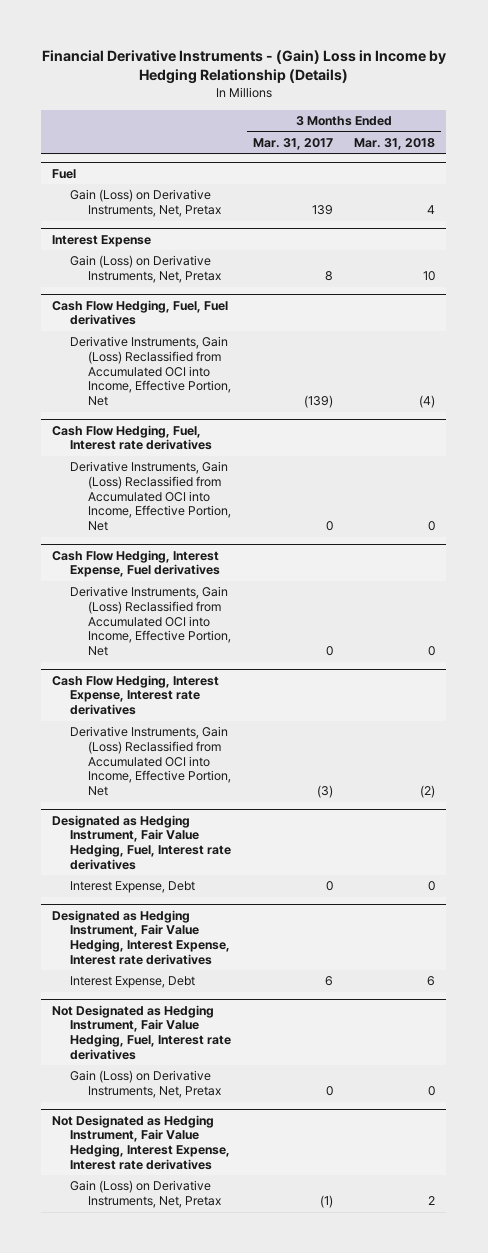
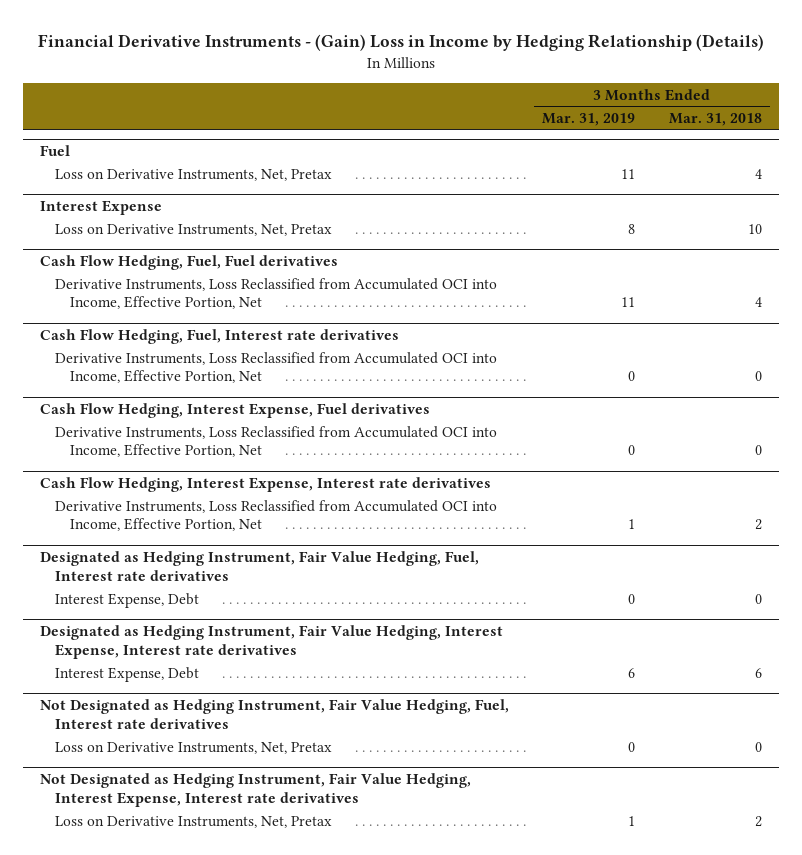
[252,138,333,151] Mar. 31, 2017 -> none
none -> [542,112,636,126] Mar. 31, 2019
[69,189,221,218] Gain (Loss) on Derivative Instruments, Net, Pretax -> [55,168,333,181] Loss on Derivative Instruments, Net, Pretax
[69,255,221,284] Gain (Loss) on Derivative Instruments, Net, Pretax -> [55,223,333,236] Loss on Derivative Instruments, Net, Pretax
[69,336,231,407] Derivative Instruments, Gain (Loss) Reclassified from Accumulated OCI into Income, Effective Portion, Net -> [55,277,498,310] Derivative Instruments, Loss Reclassified from Accumulated OCI into Income, Effective Portion, Net
[419,395,436,409] (4) -> [754,297,762,308] 4
[69,461,231,532] Derivative Instruments, Gain (Loss) Reclassified from Accumulated OCI into Income, Effective Portion, Net -> [55,351,498,384] Derivative Instruments, Loss Reclassified from Accumulated OCI into Income, Effective Portion, Net
[69,586,231,657] Derivative Instruments, Gain (Loss) Reclassified from Accumulated OCI into Income, Effective Portion, Net -> [55,425,498,458] Derivative Instruments, Loss Reclassified from Accumulated OCI into Income, Effective Portion, Net
[69,726,231,797] Derivative Instruments, Gain (Loss) Reclassified from Accumulated OCI into Income, Effective Portion, Net -> [55,499,498,532] Derivative Instruments, Loss Reclassified from Accumulated OCI into Income, Effective Portion, Net
[420,785,436,799] (2) -> [754,519,762,531] 2
[69,1070,221,1099] Gain (Loss) on Derivative Instruments, Net, Pretax -> [55,741,333,754] Loss on Derivative Instruments, Net, Pretax
[69,1180,221,1209] Gain (Loss) on Derivative Instruments, Net, Pretax -> [55,815,333,828] Loss on Derivative Instruments, Net, Pretax

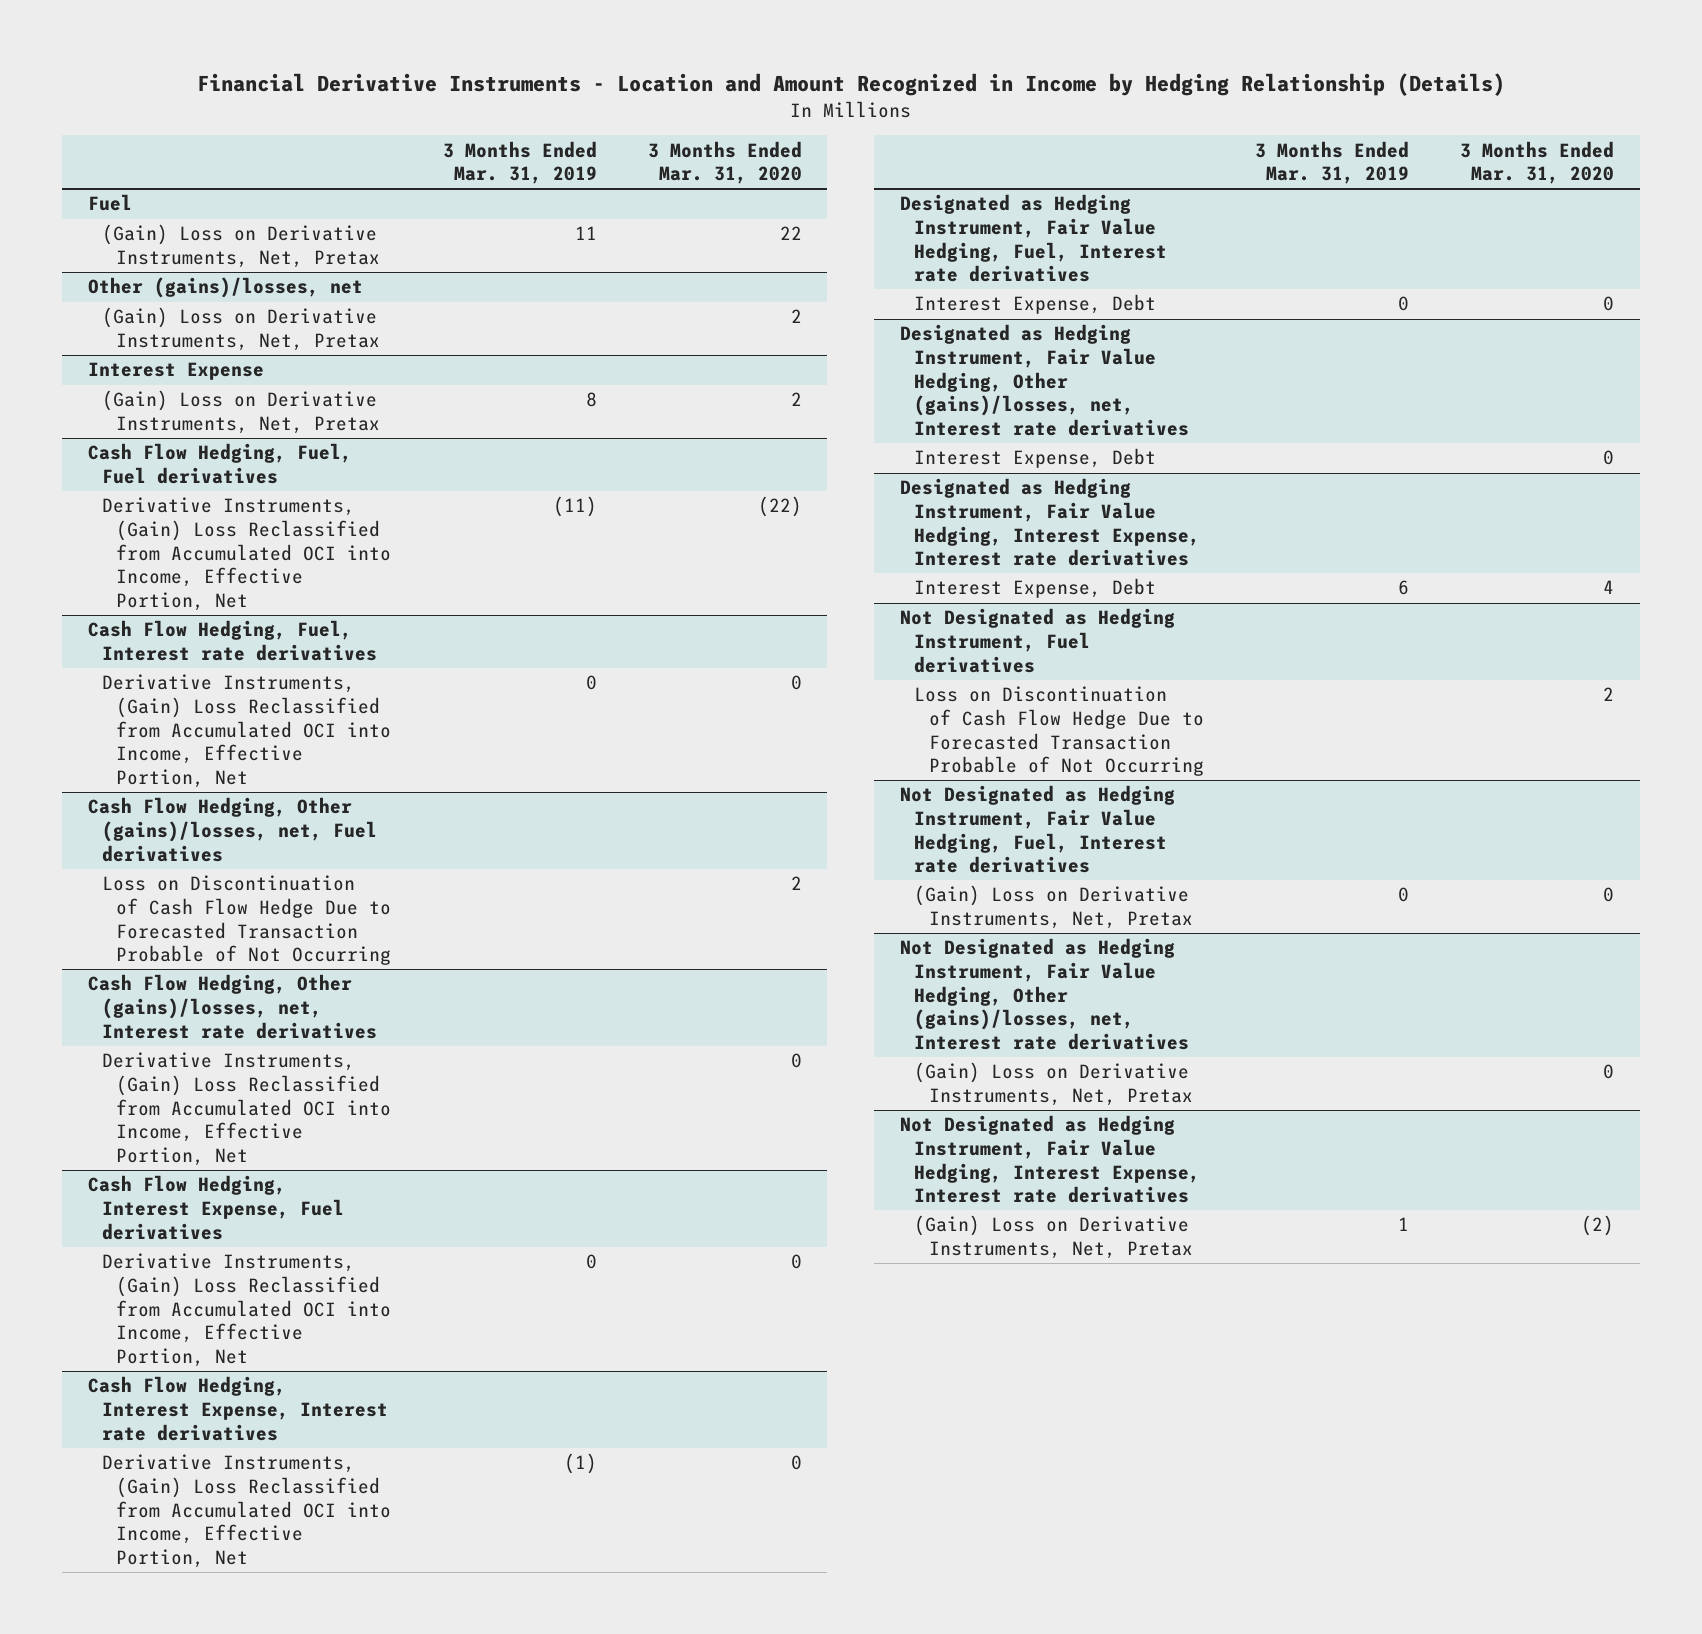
[37,33,764,51] Financial Derivative Instruments - (Gain) Loss in Income by Hedging Relationship (Details) -> [196,73,1505,97] Financial Derivative Instruments - Location and Amount Recognized in Income by Hedging Relationship (Details)
[668,112,762,126] Mar. 31, 2018 -> none
none -> [647,140,802,185] 3 Months Ended Mar. 31, 2020
[55,168,333,181] Loss on Derivative Instruments, Net, Pretax -> [102,224,381,268] (Gain) Loss on Derivative Instruments, Net, Pretax
none -> [87,277,363,299] Other (gains)/losses, net
none -> [102,307,381,351] (Gain) Loss on Derivative Instruments, Net, Pretax
[55,223,333,236] Loss on Derivative Instruments, Net, Pretax -> [102,390,381,434] (Gain) Loss on Derivative Instruments, Net, Pretax
[55,277,498,310] Derivative Instruments, Loss Reclassified from Accumulated OCI into Income, Effective Portion, Net -> [102,497,392,611] Derivative Instruments, (Gain) Loss Reclassified from Accumulated OCI into Income, Effective Portion, Net
[621,297,636,308] 11 -> [552,496,597,518] (11)
[55,351,498,384] Derivative Instruments, Loss Reclassified from Accumulated OCI into Income, Effective Portion, Net -> [102,674,392,788] Derivative Instruments, (Gain) Loss Reclassified from Accumulated OCI into Income, Effective Portion, Net
none -> [87,797,378,862] Cash Flow Hedging, Other (gains)/losses, net, Fuel derivatives
none -> [102,875,392,966] Loss on Discontinuation of Cash Flow Hedge Due to Forecasted Transaction Probable of Not Occurring
none -> [87,974,378,1039] Cash Flow Hedging, Other (gains)/losses, net, Interest rate derivatives
none -> [102,1052,392,1166] Derivative Instruments, (Gain) Loss Reclassified from Accumulated OCI into Income, Effective Portion, Net
[55,425,498,458] Derivative Instruments, Loss Reclassified from Accumulated OCI into Income, Effective Portion, Net -> [102,1253,392,1367] Derivative Instruments, (Gain) Loss Reclassified from Accumulated OCI into Income, Effective Portion, Net
[55,499,498,532] Derivative Instruments, Loss Reclassified from Accumulated OCI into Income, Effective Portion, Net -> [102,1454,392,1568] Derivative Instruments, (Gain) Loss Reclassified from Accumulated OCI into Income, Effective Portion, Net
[628,519,636,530] 1 -> [563,1453,597,1475] (1)
none -> [899,324,1190,436] Designated as Hedging Instrument, Fair Value Hedging, Other (gains)/losses, net, Interest rate derivatives
none -> [914,448,1157,469] Interest Expense, Debt
none -> [899,608,1175,673] Not Designated as Hedging Instrument, Fuel derivatives
none -> [914,686,1204,777] Loss on Discontinuation of Cash Flow Hedge Due to Forecasted Transaction Probable of Not Occurring
[55,741,333,754] Loss on Derivative Instruments, Net, Pretax -> [914,885,1193,929] (Gain) Loss on Derivative Instruments, Net, Pretax
none -> [899,938,1190,1050] Not Designated as Hedging Instrument, Fair Value Hedging, Other (gains)/losses, net, Interest rate derivatives
none -> [914,1062,1193,1106] (Gain) Loss on Derivative Instruments, Net, Pretax
[55,815,333,828] Loss on Derivative Instruments, Net, Pretax -> [914,1215,1193,1259] (Gain) Loss on Derivative Instruments, Net, Pretax

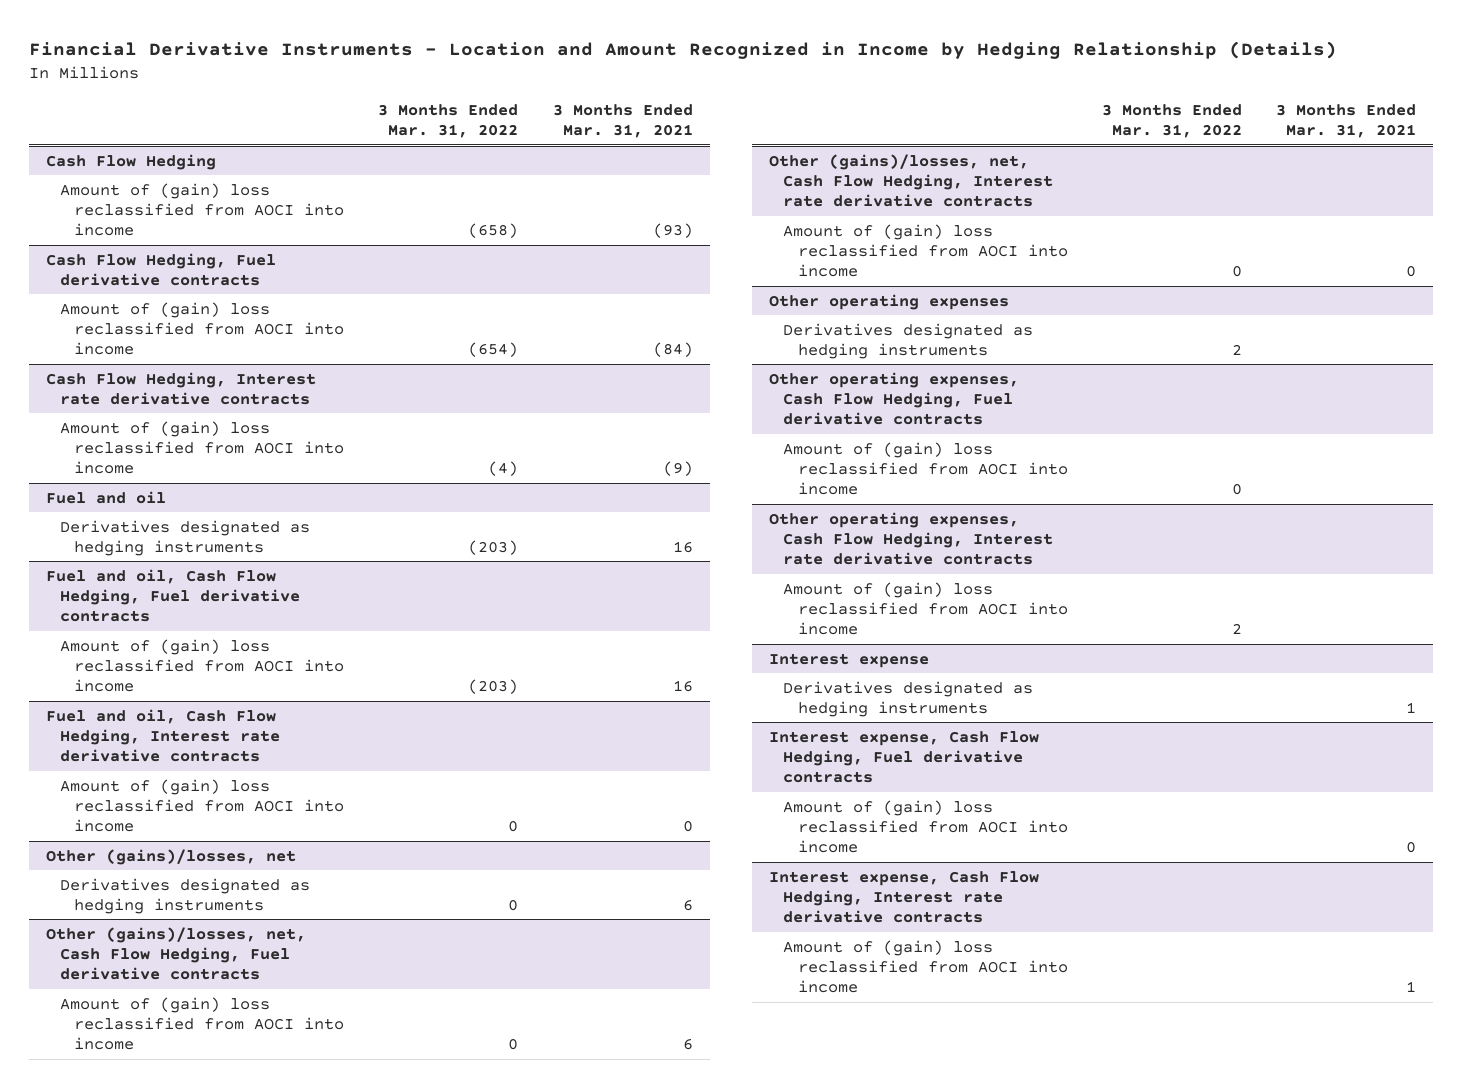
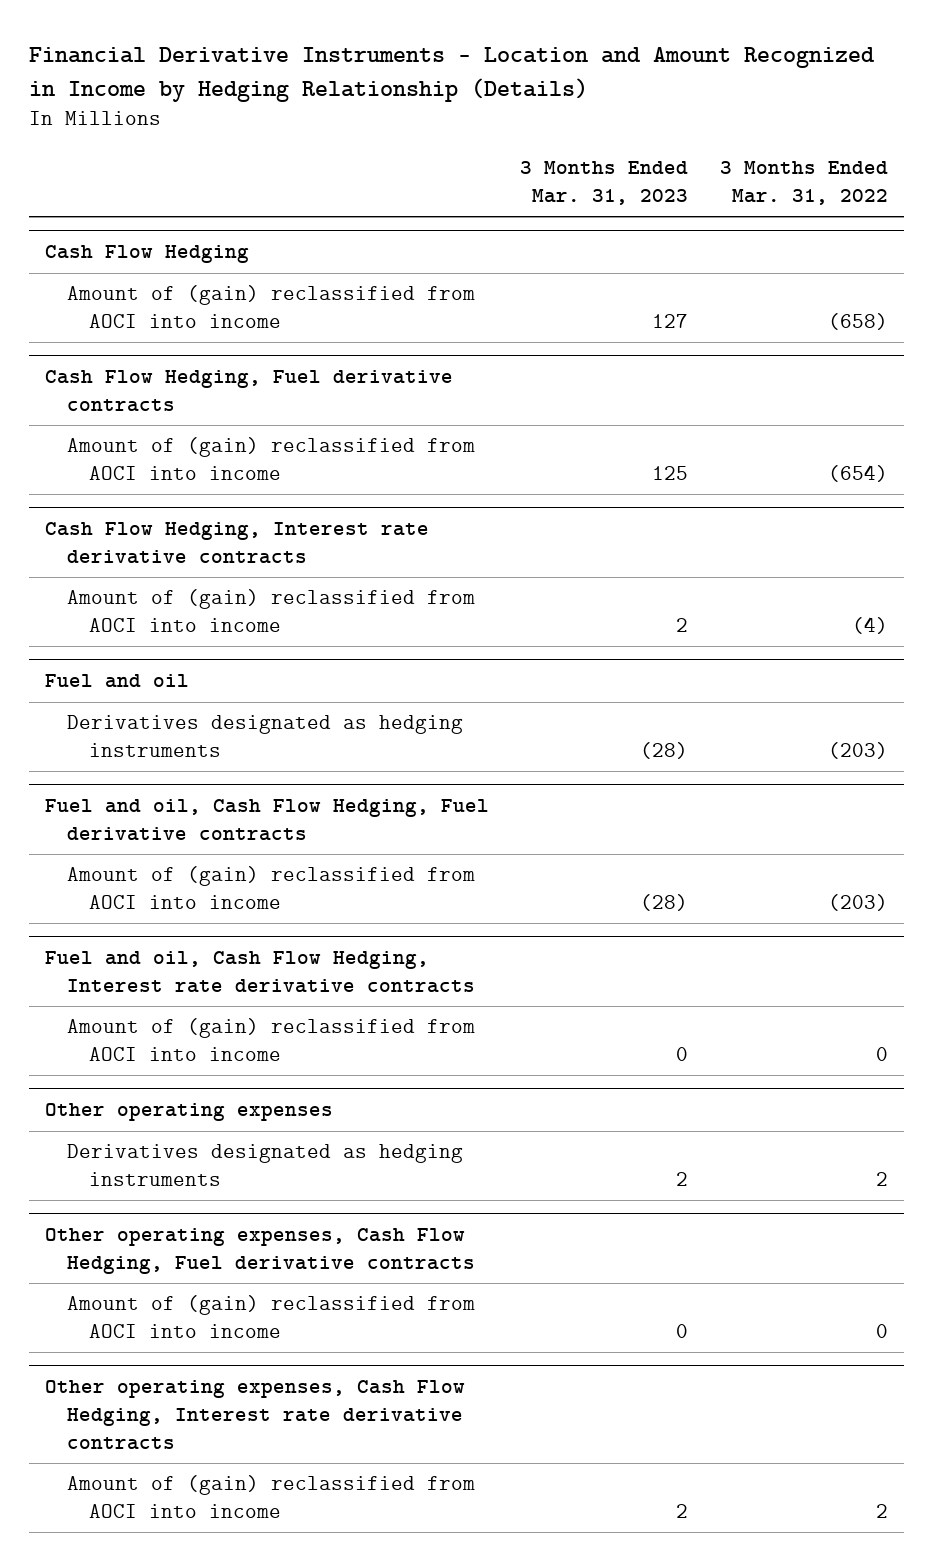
[552,103,693,139] 3 Months Ended Mar. 31, 2021 -> none
none -> [520,161,689,205] 3 Months Ended Mar. 31, 2023
[60,182,345,237] Amount of (gain) loss reclassified from AOCI into income -> [67,285,476,329] Amount of (gain) reclassified from AOCI into income
[60,301,345,356] Amount of (gain) loss reclassified from AOCI into income -> [67,437,476,481] Amount of (gain) reclassified from AOCI into income
[60,420,345,475] Amount of (gain) loss reclassified from AOCI into income -> [67,589,476,633] Amount of (gain) reclassified from AOCI into income
[60,638,345,693] Amount of (gain) loss reclassified from AOCI into income -> [67,866,476,910] Amount of (gain) reclassified from AOCI into income
[45,848,296,865] Other (gains)/losses, net -> none
[60,877,311,914] Derivatives designated as hedging instruments -> none
[45,926,306,981] Other (gains)/losses, net, Cash Flow Hedging, Fuel derivative contracts -> none
[60,996,345,1051] Amount of (gain) loss reclassified from AOCI into income -> none
[769,153,1054,208] Other (gains)/losses, net, Cash Flow Hedging, Interest rate derivative contracts -> none
[783,223,1068,278] Amount of (gain) loss reclassified from AOCI into income -> none
[60,778,345,833] Amount of (gain) loss reclassified from AOCI into income -> [67,1018,476,1062] Amount of (gain) reclassified from AOCI into income
[783,441,1068,496] Amount of (gain) loss reclassified from AOCI into income -> [67,1295,476,1339] Amount of (gain) reclassified from AOCI into income
[769,652,930,668] Interest expense -> none
[783,680,1034,717] Derivatives designated as hedging instruments -> none
[769,730,1040,784] Interest expense, Cash Flow Hedging, Fuel derivative contracts -> none
[783,799,1068,854] Amount of (gain) loss reclassified from AOCI into income -> none
[769,870,1040,924] Interest expense, Cash Flow Hedging, Interest rate derivative contracts -> none
[783,939,1068,994] Amount of (gain) loss reclassified from AOCI into income -> none
[783,581,1068,636] Amount of (gain) loss reclassified from AOCI into income -> [67,1475,476,1519] Amount of (gain) reclassified from AOCI into income

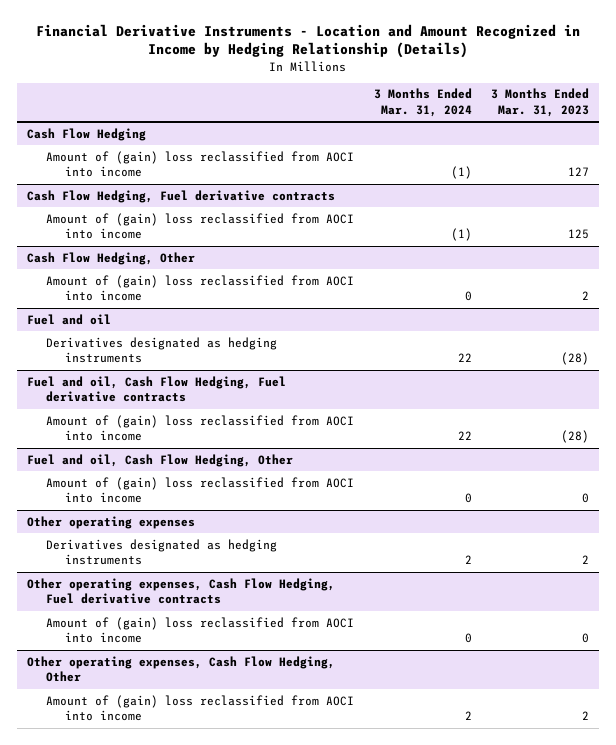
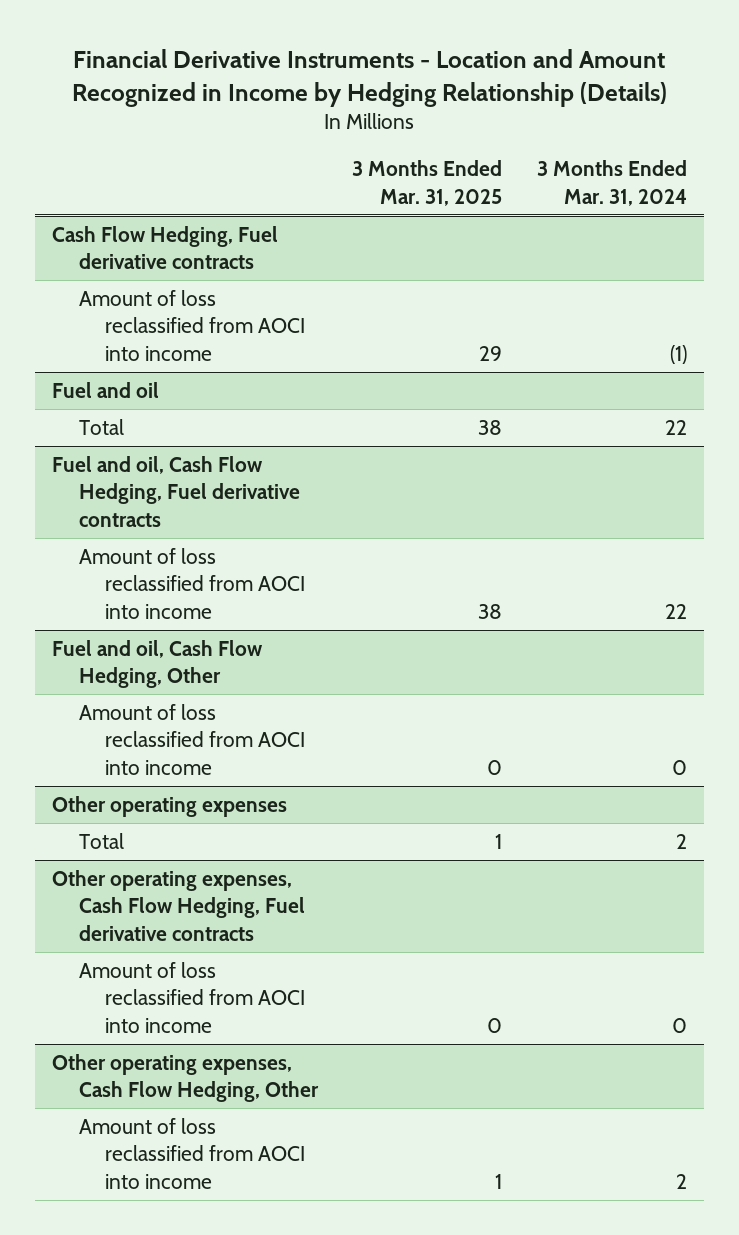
[491,88,590,118] 3 Months Ended Mar. 31, 2023 -> none
none -> [352,160,503,206] 3 Months Ended Mar. 31, 2025
[26,127,146,141] Cash Flow Hedging -> none
[45,150,354,178] Amount of (gain) loss reclassified from AOCI into income -> none
[26,251,195,265] Cash Flow Hedging, Other -> none
[45,274,354,302] Amount of (gain) loss reclassified from AOCI into income -> none
[45,212,354,240] Amount of (gain) loss reclassified from AOCI into income -> [78,289,306,361] Amount of loss reclassified from AOCI into income
[45,336,277,364] Derivatives designated as hedging instruments -> [78,418,124,435] Total
[45,414,354,442] Amount of (gain) loss reclassified from AOCI into income -> [78,547,306,619] Amount of loss reclassified from AOCI into income
[45,476,354,504] Amount of (gain) loss reclassified from AOCI into income -> [78,703,306,775] Amount of loss reclassified from AOCI into income
[45,538,277,566] Derivatives designated as hedging instruments -> [78,832,124,849] Total
[45,616,354,644] Amount of (gain) loss reclassified from AOCI into income -> [78,961,306,1033] Amount of loss reclassified from AOCI into income
[45,694,354,722] Amount of (gain) loss reclassified from AOCI into income -> [78,1117,306,1189] Amount of loss reclassified from AOCI into income

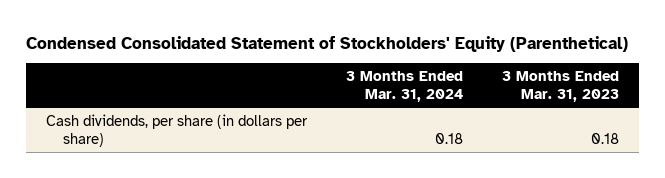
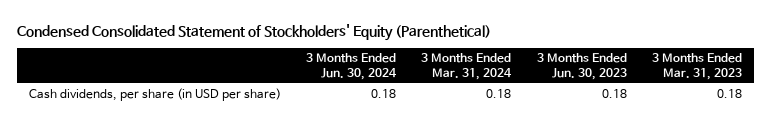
none -> [306,53,398,81] 3 Months Ended Jun. 30, 2024
none -> [536,53,627,81] 3 Months Ended Jun. 30, 2023
[45,114,308,147] Cash dividends, per share (in dollars per share) -> [29,88,282,102] Cash dividends, per share (in USD per share)

